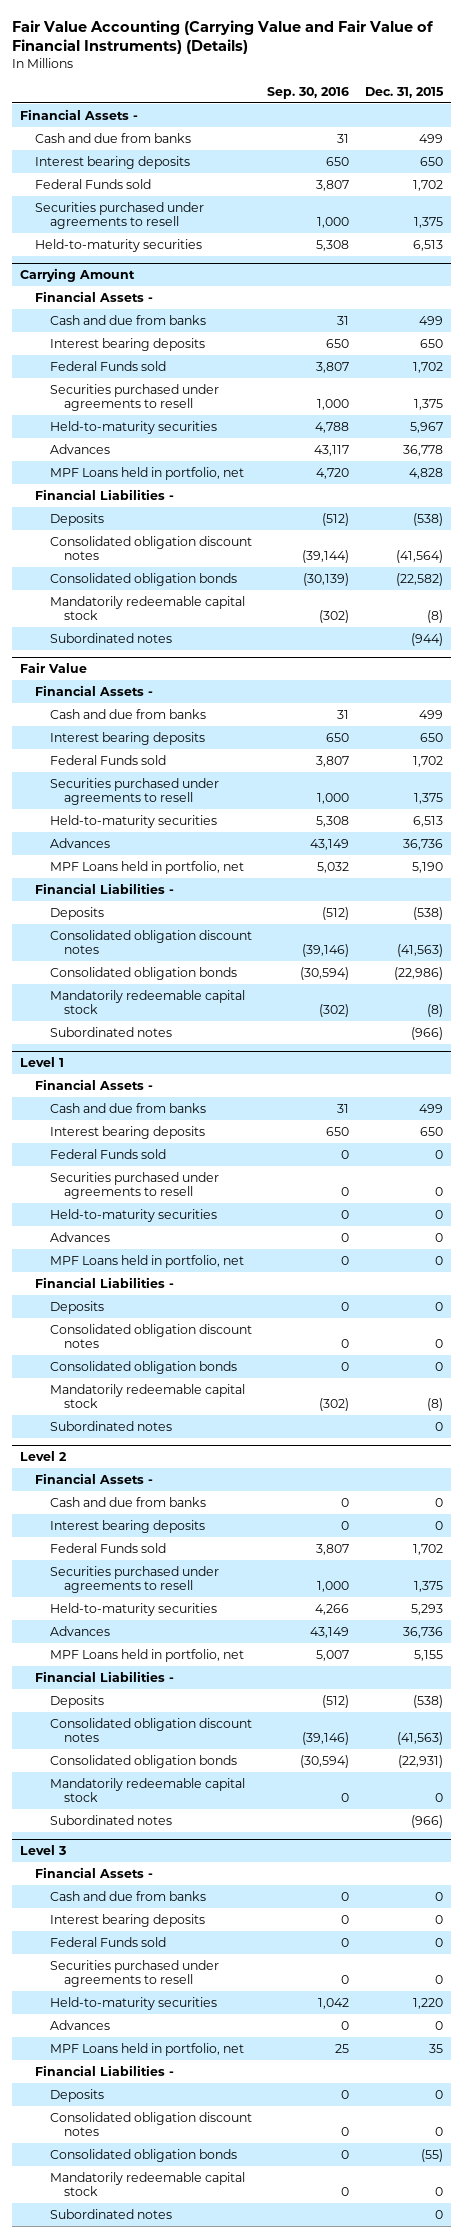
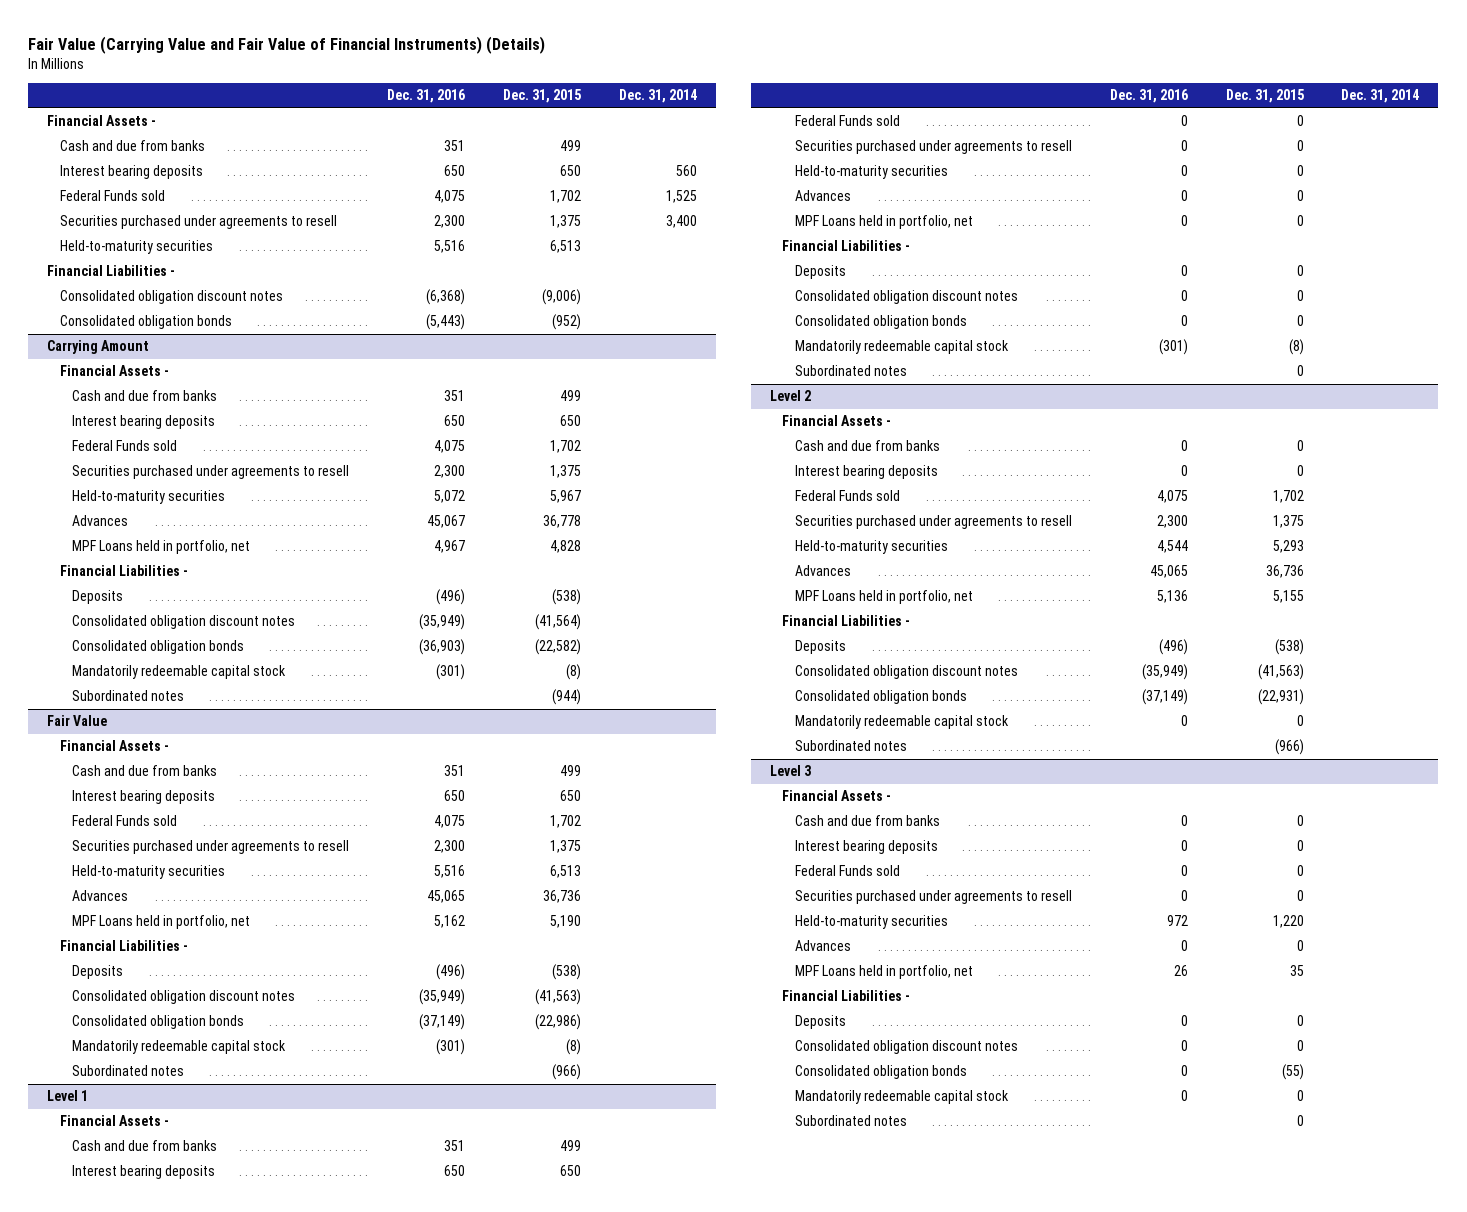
[12,19,435,54] Fair Value Accounting (Carrying Value and Fair Value of Financial Instruments) (Details) -> [28,36,546,55] Fair Value (Carrying Value and Fair Value of Financial Instruments) (Details)
[267,86,350,99] Sep. 30, 2016 -> none
none -> [386,89,465,104] Dec. 31, 2016
none -> [618,89,697,104] Dec. 31, 2014
none -> [47,265,176,277] Financial Liabilities -
none -> [59,290,283,305] Consolidated obligation discount notes
none -> [59,315,232,330] Consolidated obligation bonds

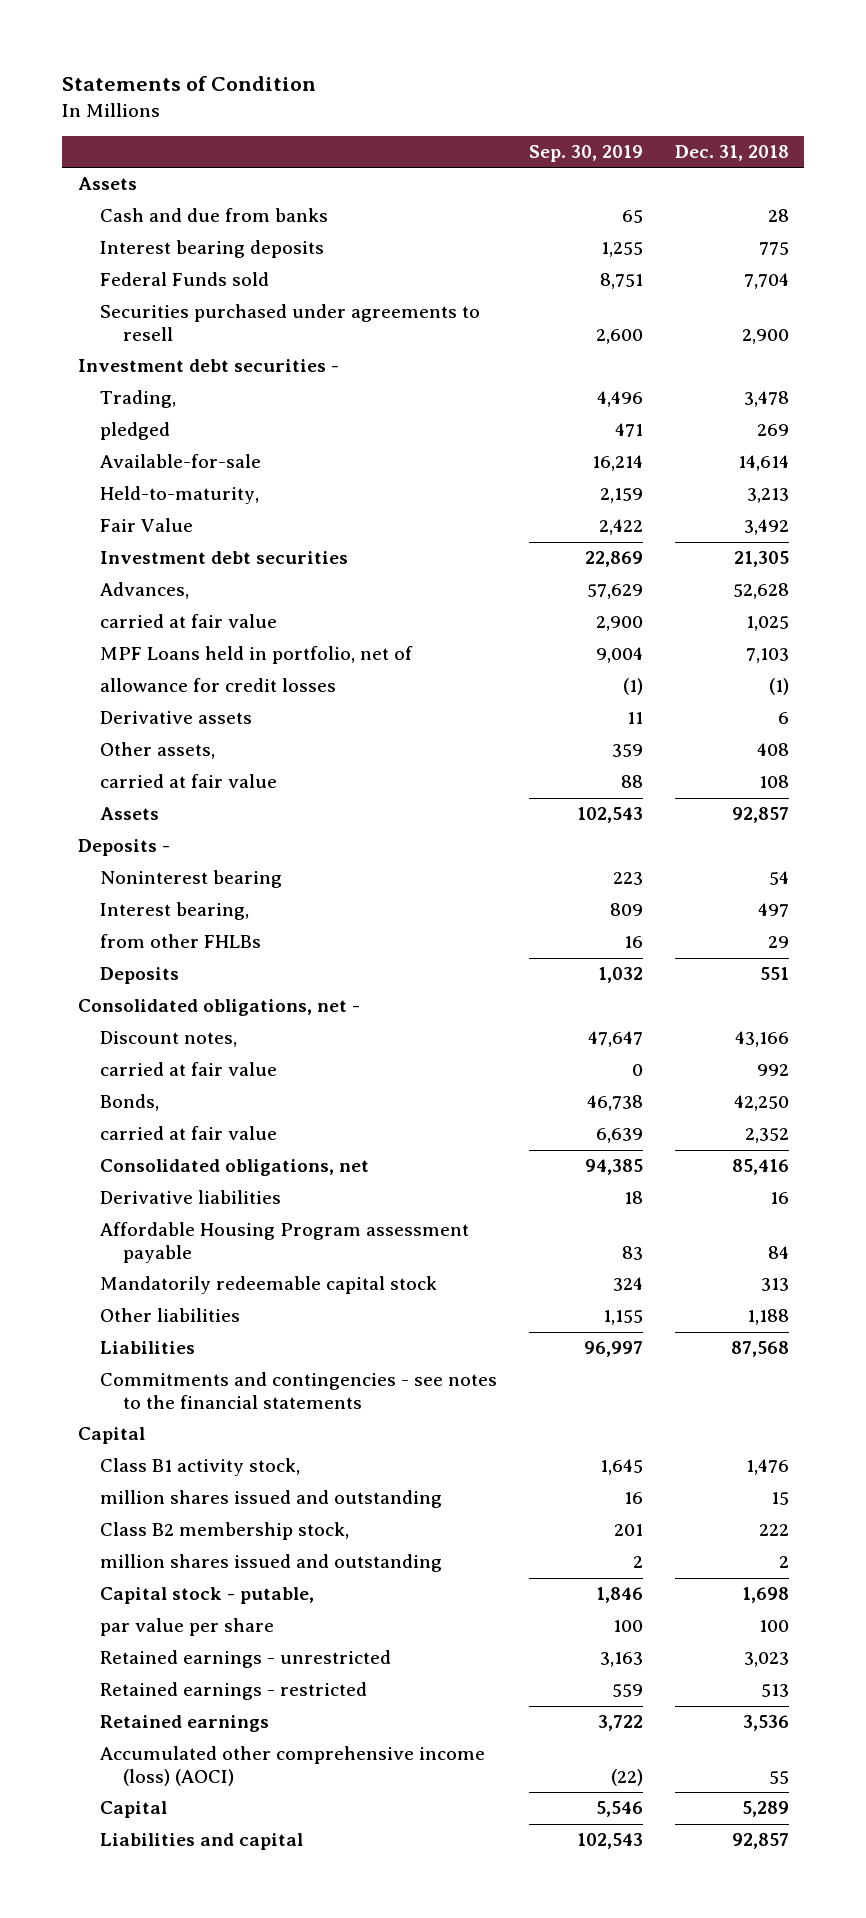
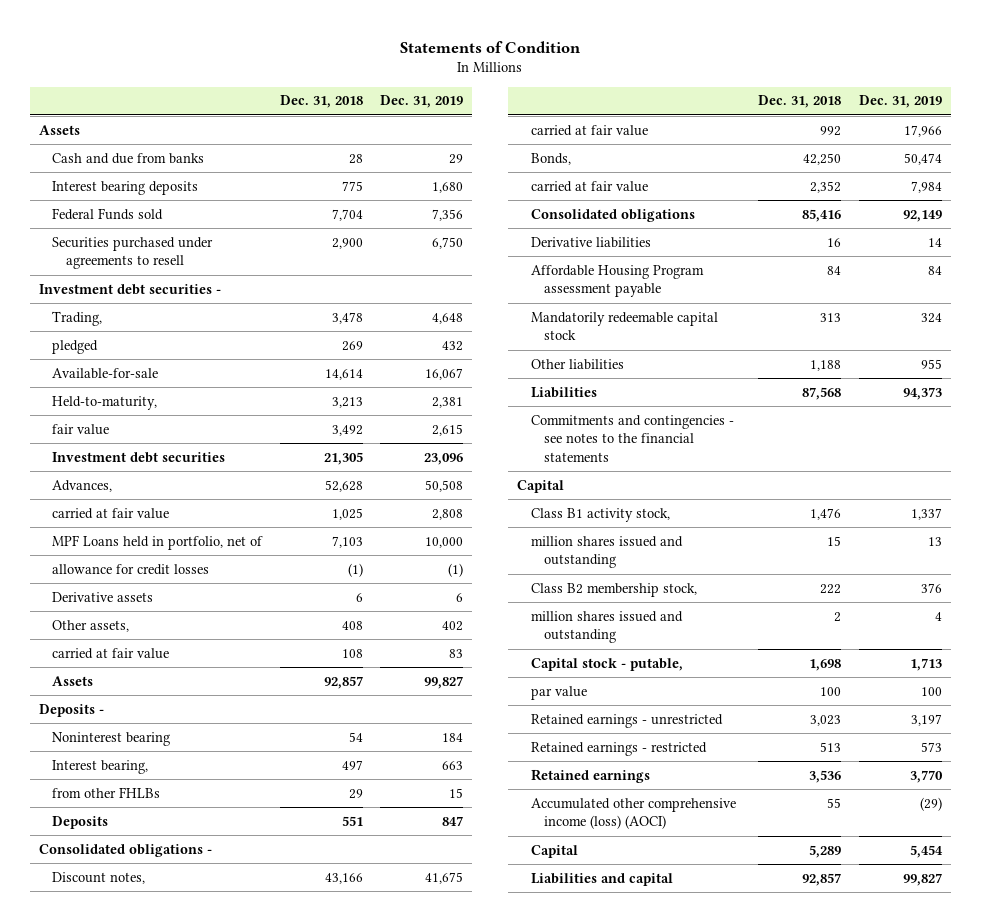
[528,145,643,163] Sep. 30, 2019 -> none
none -> [380,95,464,109] Dec. 31, 2019
[100,518,194,533] Fair Value -> [52,423,110,435] fair value
[77,999,360,1017] Consolidated obligations, net - -> [38,843,212,857] Consolidated obligations -
[100,1159,370,1177] Consolidated obligations, net -> [530,208,695,222] Consolidated obligations
[100,1618,275,1637] par value per share -> [530,685,587,700] par value

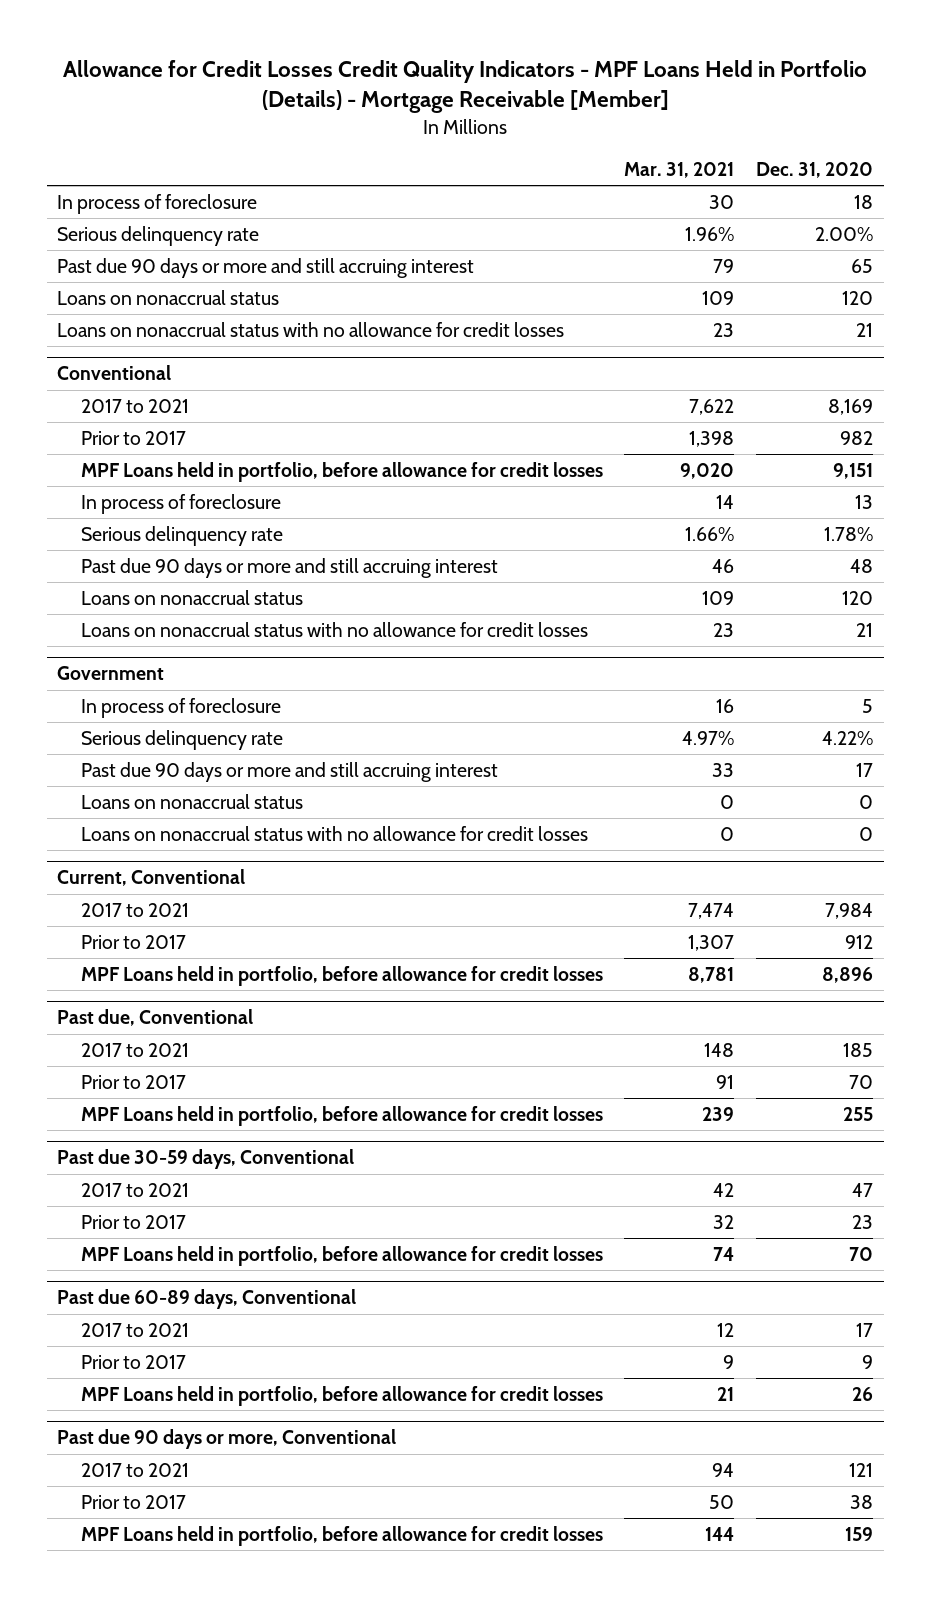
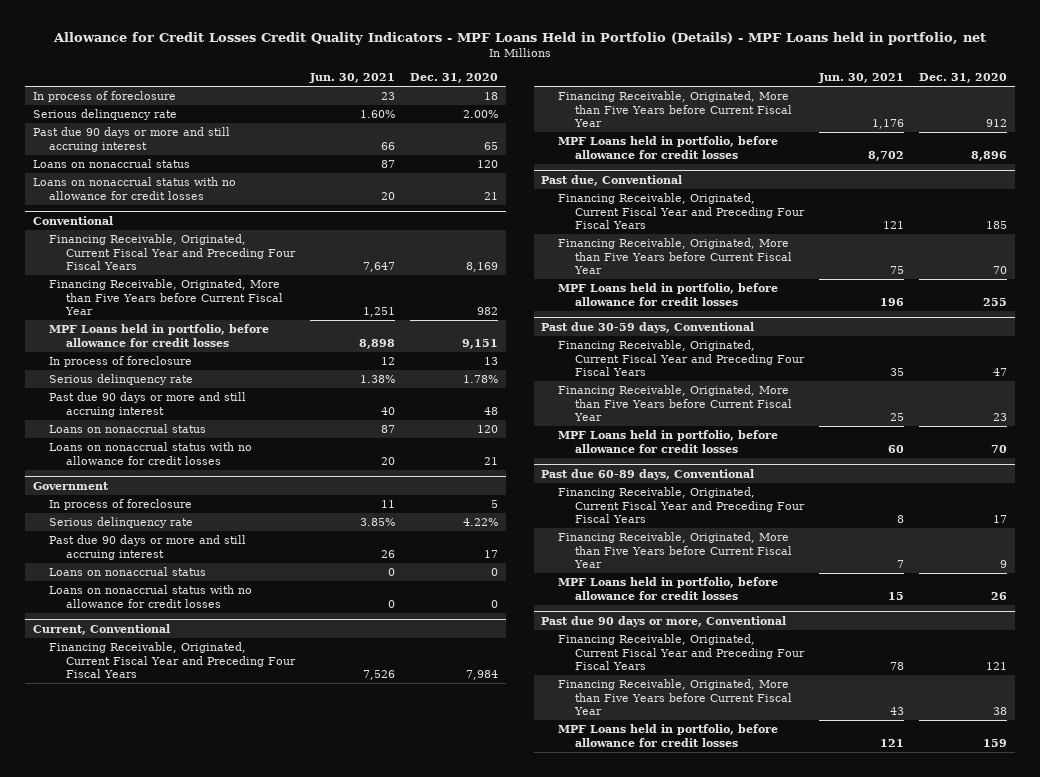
[63,59,868,114] Allowance for Credit Losses Credit Quality Indicators - MPF Loans Held in Portfolio (Details) - Mortgage Receivable [Member] -> [52,32,986,46] Allowance for Credit Losses Credit Quality Indicators - MPF Loans Held in Portfolio (Details) - MPF Loans held in portfolio, net
[624,162,735,179] Mar. 31, 2021 -> none
none -> [309,73,396,84] Jun. 30, 2021
[80,398,189,413] 2017 to 2021 -> [49,234,296,271] Financing Receivable, Originated, Current Fiscal Year and Preceding Four Fiscal Years
[80,430,186,445] Prior to 2017 -> [49,279,283,316] Financing Receivable, Originated, More than Five Years before Current Fiscal Year
[80,902,189,917] 2017 to 2021 -> [49,642,296,679] Financing Receivable, Originated, Current Fiscal Year and Preceding Four Fiscal Years
[80,934,186,949] Prior to 2017 -> [558,91,792,128] Financing Receivable, Originated, More than Five Years before Current Fiscal Year
[80,1042,189,1057] 2017 to 2021 -> [558,193,805,230] Financing Receivable, Originated, Current Fiscal Year and Preceding Four Fiscal Years
[80,1074,186,1089] Prior to 2017 -> [558,238,792,275] Financing Receivable, Originated, More than Five Years before Current Fiscal Year
[80,1182,189,1197] 2017 to 2021 -> [558,340,805,377] Financing Receivable, Originated, Current Fiscal Year and Preceding Four Fiscal Years
[80,1214,186,1229] Prior to 2017 -> [558,385,792,422] Financing Receivable, Originated, More than Five Years before Current Fiscal Year
[80,1322,189,1337] 2017 to 2021 -> [558,487,805,524] Financing Receivable, Originated, Current Fiscal Year and Preceding Four Fiscal Years
[80,1354,186,1369] Prior to 2017 -> [558,532,792,569] Financing Receivable, Originated, More than Five Years before Current Fiscal Year
[80,1462,189,1477] 2017 to 2021 -> [558,634,805,671] Financing Receivable, Originated, Current Fiscal Year and Preceding Four Fiscal Years
[80,1494,186,1509] Prior to 2017 -> [558,679,792,716] Financing Receivable, Originated, More than Five Years before Current Fiscal Year

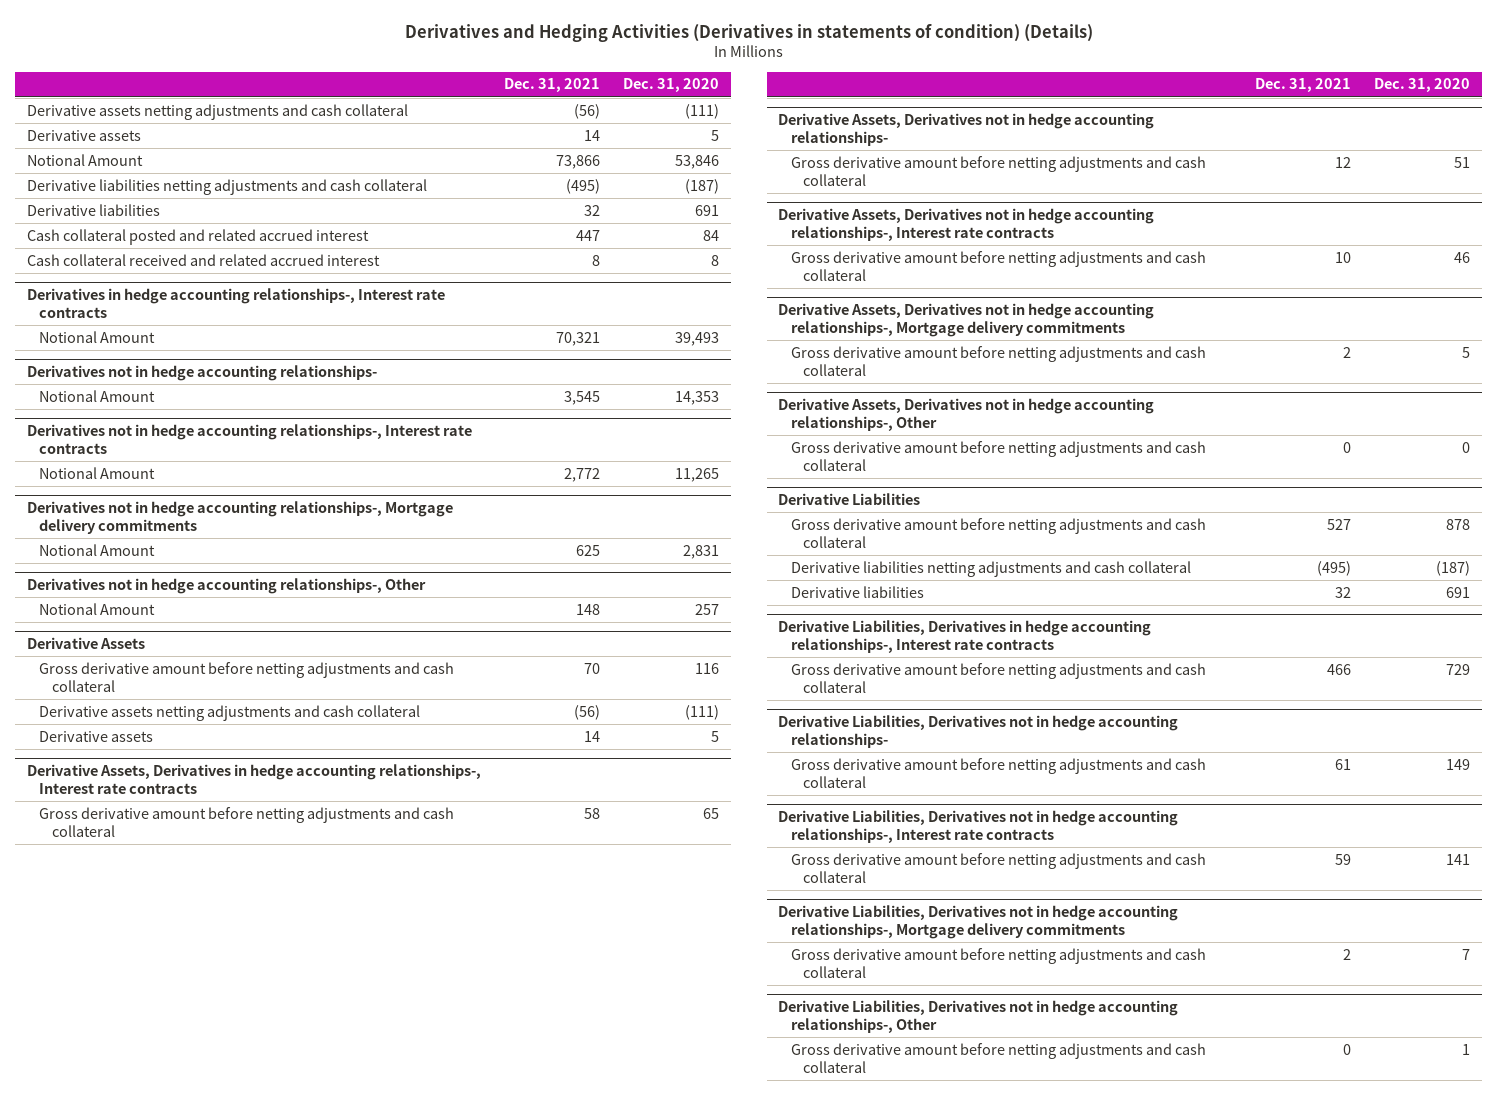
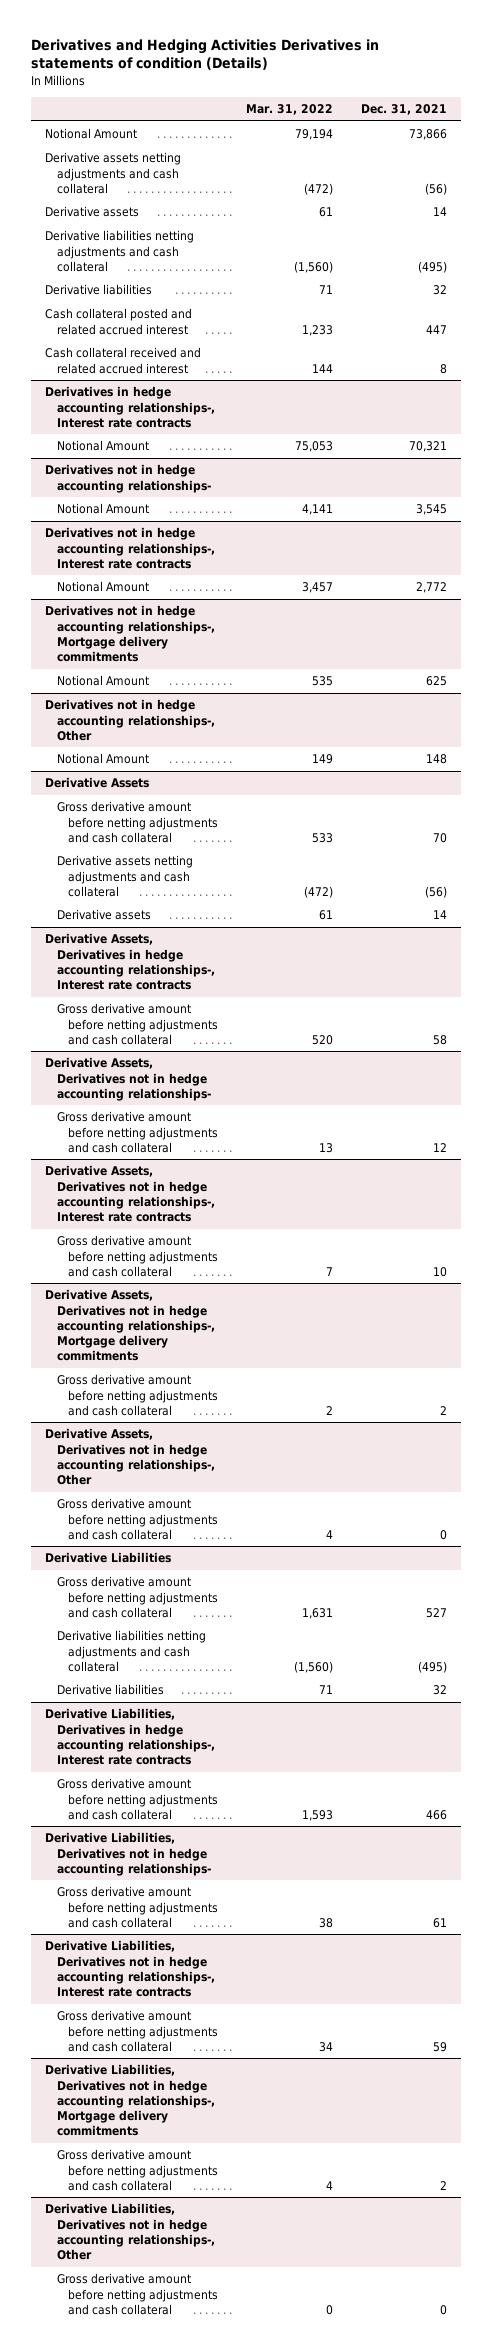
[404,23,1093,42] Derivatives and Hedging Activities (Derivatives in statements of condition) (Details) -> [31,38,380,71] Derivatives and Hedging Activities Derivatives in statements of condition (Details)
[623,78,720,93] Dec. 31, 2020 -> none
none -> [245,104,333,116] Mar. 31, 2022
[26,153,143,166] Notional Amount -> [45,128,138,140] Notional Amount

